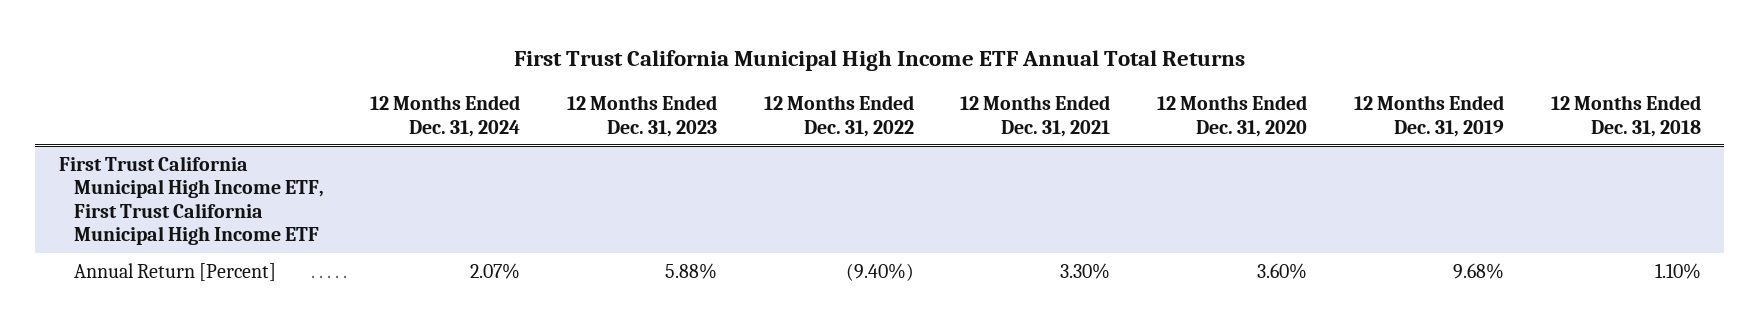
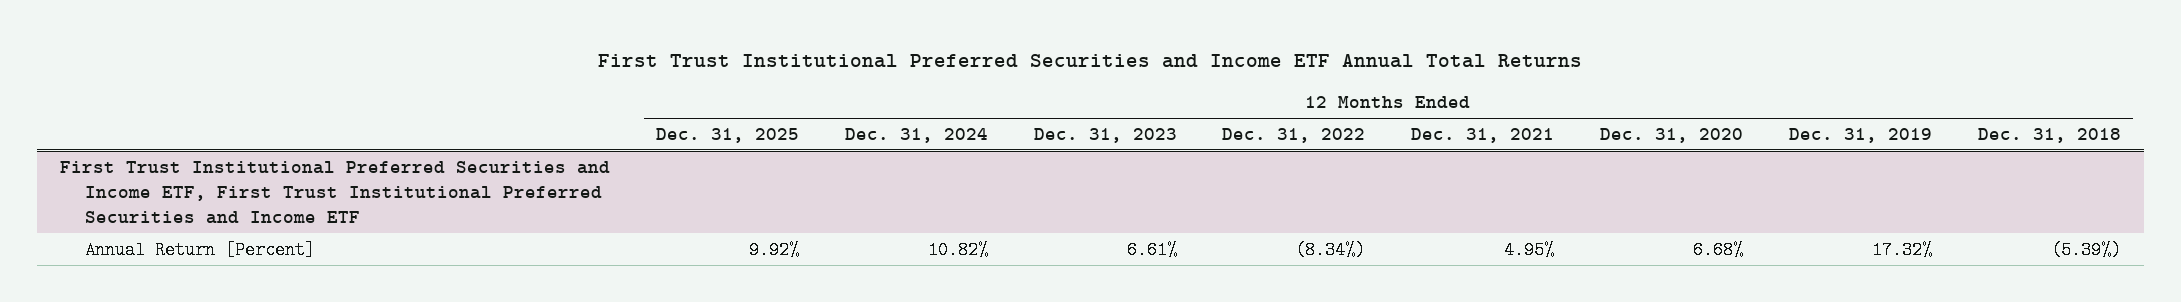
[513,49,1245,71] First Trust California Municipal High Income ETF Annual Total Returns -> [598,53,1583,68] First Trust Institutional Preferred Securities and Income ETF Annual Total Returns
none -> [655,127,799,143] Dec. 31, 2025
[58,155,324,246] First Trust California Municipal High Income ETF, First Trust California Municipal High Income ETF -> none
none -> [59,160,610,225] First Trust Institutional Preferred Securities and Income ETF, First Trust Institutional Preferred Securities and Income ETF
[470,262,521,279] 2.07% -> [927,240,988,259] 10.82%
[664,262,717,279] 5.88% -> [1126,240,1177,259] 6.61%
[845,262,914,281] (9.40%) -> [1295,240,1366,259] (8.34%)
[1060,262,1111,279] 3.30% -> [1504,240,1555,259] 4.95%
[1257,262,1308,279] 3.60% -> [1693,240,1744,259] 6.68%
[1452,262,1504,279] 9.68% -> [1872,240,1933,259] 17.32%
[1654,262,1701,279] 1.10% -> [2051,240,2122,259] (5.39%)

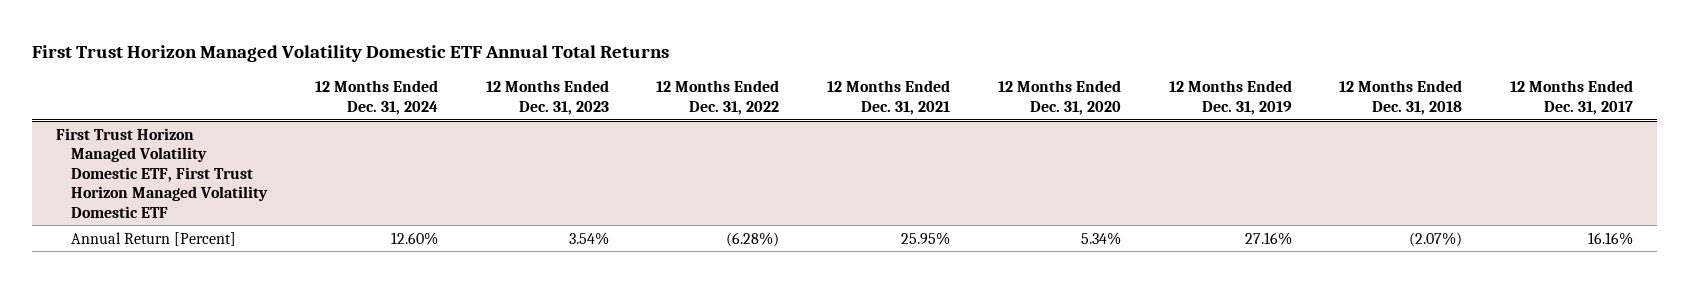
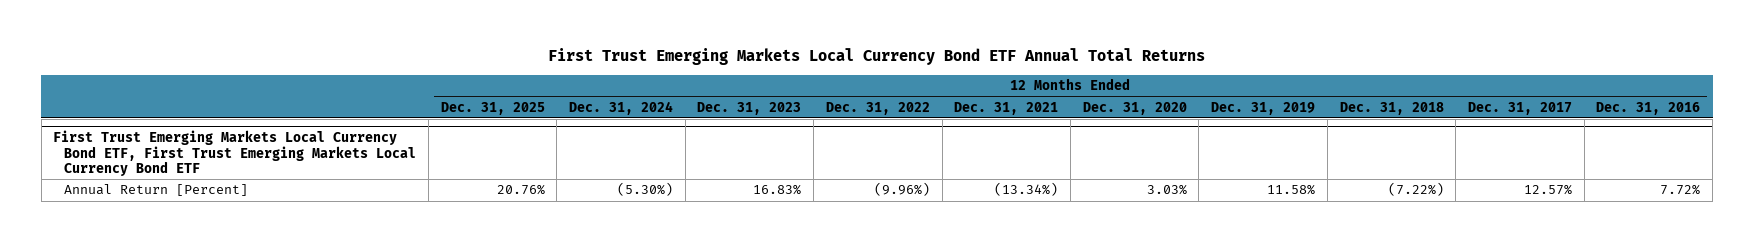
[32,44,670,62] First Trust Horizon Managed Volatility Domestic ETF Annual Total Returns -> [547,48,1205,66] First Trust Emerging Markets Local Currency Bond ETF Annual Total Returns
none -> [440,101,545,115] Dec. 31, 2025
none -> [1596,101,1701,115] Dec. 31, 2016
[56,127,268,218] First Trust Horizon Managed Volatility Domestic ETF, First Trust Horizon Managed Volatility Domestic ETF -> none
none -> [53,130,417,177] First Trust Emerging Markets Local Currency Bond ETF, First Trust Emerging Markets Local Currency Bond ETF
[390,231,438,245] 12.60% -> [616,182,673,197] (5.30%)
[568,231,609,245] 3.54% -> [753,184,802,196] 16.83%
[726,231,780,247] (6.28%) -> [873,182,930,197] (9.96%)
[901,231,951,245] 25.95% -> [994,182,1059,197] (13.34%)
[1080,231,1121,245] 5.34% -> [1146,184,1187,196] 3.03%
[1244,231,1292,245] 27.16% -> [1267,184,1316,196] 11.58%
[1409,231,1463,247] (2.07%) -> [1387,182,1444,197] (7.22%)
[1588,231,1634,245] 16.16% -> [1523,184,1572,196] 12.57%

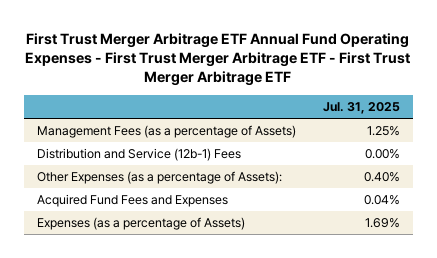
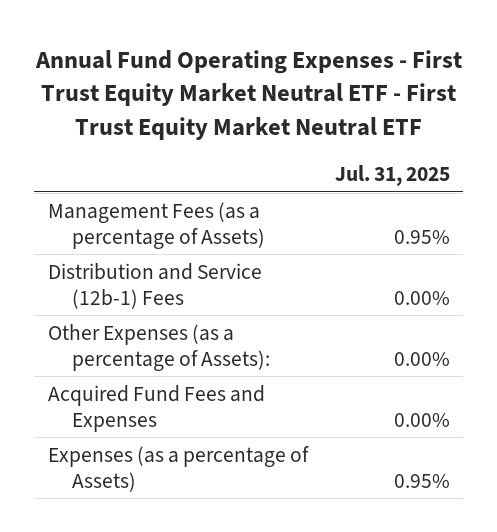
[25,32,411,87] First Trust Merger Arbitrage ETF Annual Fund Operating Expenses - First Trust Merger Arbitrage ETF - First Trust Merger Arbitrage ETF -> [34,49,462,140] Annual Fund Operating Expenses - First Trust Equity Market Neutral ETF - First Trust Equity Market Neutral ETF
[366,126,400,137] 1.25% -> [393,229,450,244] 0.95%
[363,172,400,183] 0.40% -> [393,351,450,366] 0.00%
[363,195,400,206] 0.04% -> [393,412,450,427] 0.00%
[364,218,400,229] 1.69% -> [393,473,450,488] 0.95%

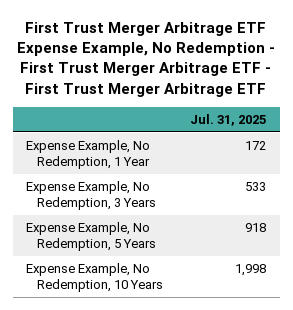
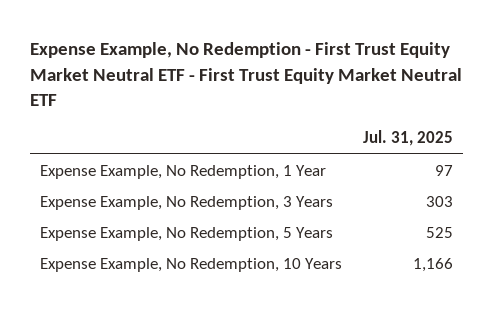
[17,21,276,97] First Trust Merger Arbitrage ETF Expense Example, No Redemption - First Trust Merger Arbitrage ETF - First Trust Merger Arbitrage ETF -> [29,42,462,107] Expense Example, No Redemption - First Trust Equity Market Neutral ETF - First Trust Equity Market Neutral ETF
[245,141,267,151] 172 -> [434,164,453,176] 97
[245,182,267,192] 533 -> [425,195,453,207] 303
[245,223,267,233] 918 -> [425,226,453,238] 525
[235,264,267,277] 1,998 -> [412,257,453,272] 1,166

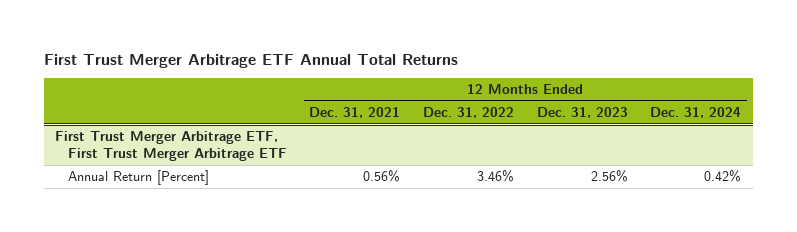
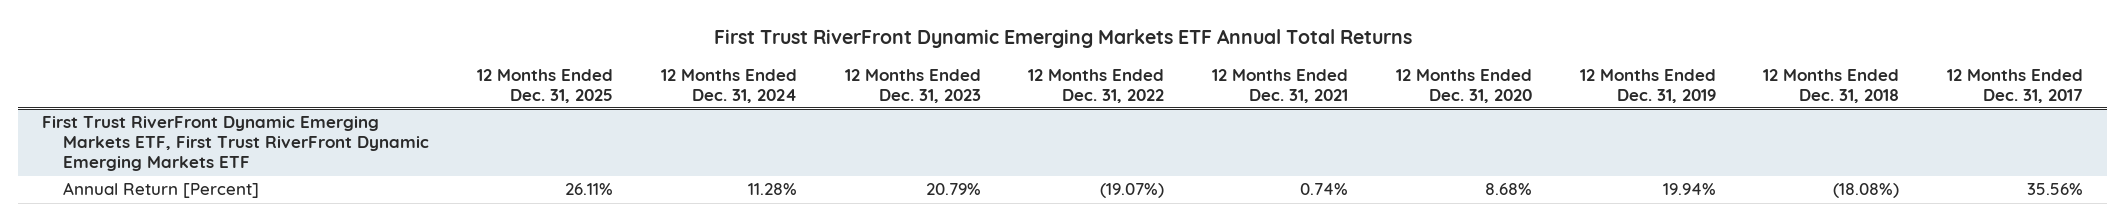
[44,53,459,68] First Trust Merger Arbitrage ETF Annual Total Returns -> [713,29,1412,49] First Trust RiverFront Dynamic Emerging Markets ETF Annual Total Returns
none -> [477,68,614,103] 12 Months Ended Dec. 31, 2025
none -> [1395,68,1532,103] 12 Months Ended Dec. 31, 2020
none -> [1579,68,1716,103] 12 Months Ended Dec. 31, 2019
none -> [1763,68,1900,103] 12 Months Ended Dec. 31, 2018
none -> [1947,68,2084,103] 12 Months Ended Dec. 31, 2017
[55,131,287,161] First Trust Merger Arbitrage ETF, First Trust Merger Arbitrage ETF -> none
none -> [41,116,430,172] First Trust RiverFront Dynamic Emerging Markets ETF, First Trust RiverFront Dynamic Emerging Markets ETF
[363,170,401,183] 0.56% -> [1300,183,1349,196] 0.74%
[476,170,514,183] 3.46% -> [1100,183,1165,199] (19.07%)
[590,170,628,183] 2.56% -> [925,183,981,196] 20.79%
[704,170,742,183] 0.42% -> [747,183,797,196] 11.28%

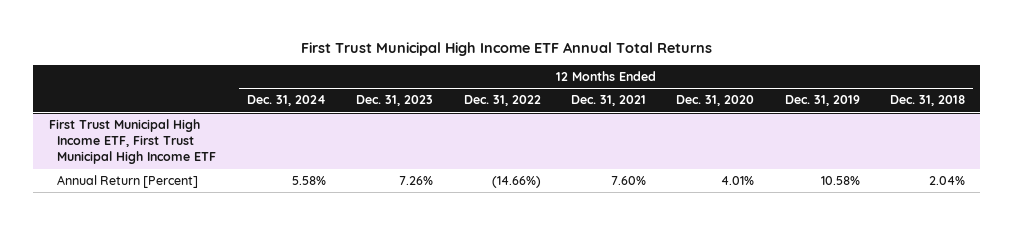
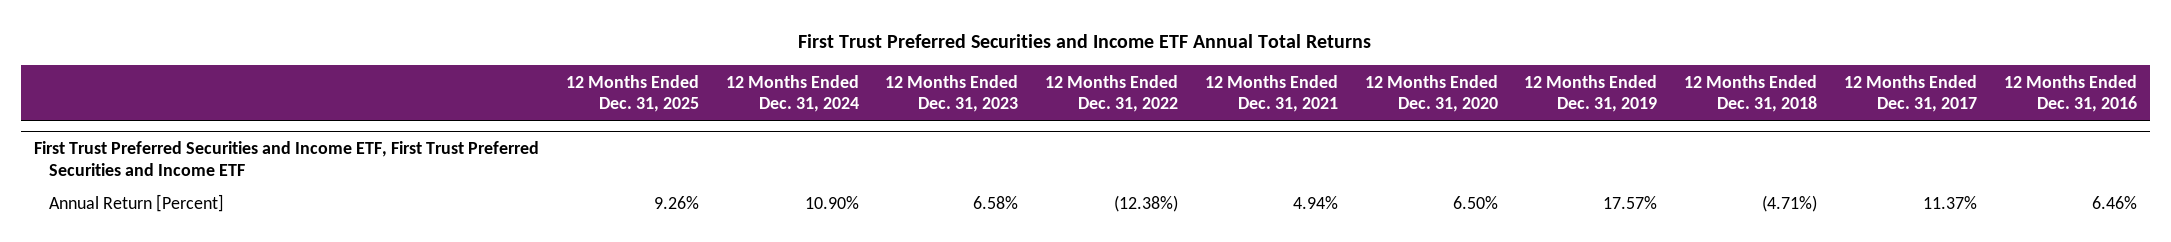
[300,41,712,56] First Trust Municipal High Income ETF Annual Total Returns -> [798,33,1372,48] First Trust Preferred Securities and Income ETF Annual Total Returns
none -> [565,74,699,113] 12 Months Ended Dec. 31, 2025
none -> [1843,74,1977,113] 12 Months Ended Dec. 31, 2017
none -> [2003,74,2137,113] 12 Months Ended Dec. 31, 2016
[48,119,217,165] First Trust Municipal High Income ETF, First Trust Municipal High Income ETF -> none
none -> [34,141,540,176] First Trust Preferred Securities and Income ETF, First Trust Preferred Securities and Income ETF
[291,176,326,186] 5.58% -> [804,196,859,210] 10.90%
[399,176,434,186] 7.26% -> [973,196,1019,210] 6.58%
[491,176,541,189] (14.66%) -> [1114,195,1179,213] (12.38%)
[611,176,647,186] 7.60% -> [1292,196,1338,210] 4.94%
[721,176,755,186] 4.01% -> [1452,196,1498,210] 6.50%
[820,176,860,186] 10.58% -> [1603,196,1658,210] 17.57%
[929,176,966,186] 2.04% -> [1762,195,1818,213] (4.71%)

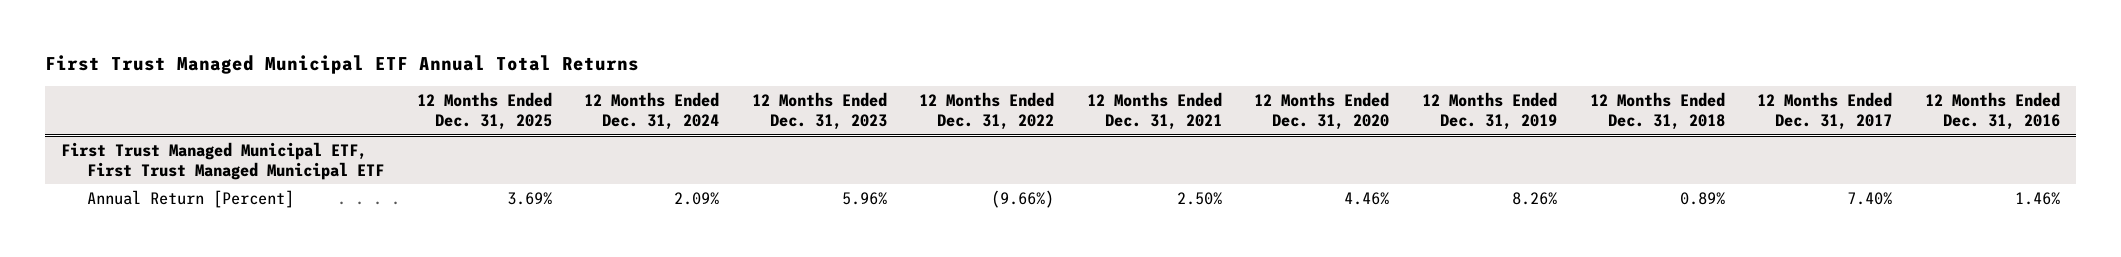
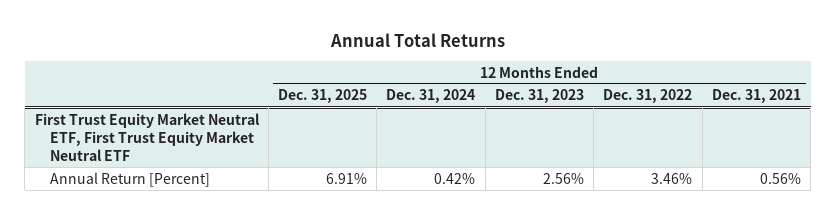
[44,55,639,75] First Trust Managed Municipal ETF Annual Total Returns -> [329,32,505,47] Annual Total Returns
[1254,92,1390,131] 12 Months Ended Dec. 31, 2020 -> none
[1421,92,1557,131] 12 Months Ended Dec. 31, 2019 -> none
[1589,92,1725,131] 12 Months Ended Dec. 31, 2018 -> none
[1757,92,1893,131] 12 Months Ended Dec. 31, 2017 -> none
[1924,92,2060,131] 12 Months Ended Dec. 31, 2016 -> none
[61,141,385,180] First Trust Managed Municipal ETF, First Trust Managed Municipal ETF -> none
none -> [34,112,260,161] First Trust Equity Market Neutral ETF, First Trust Equity Market Neutral ETF
[506,191,552,205] 3.69% -> [326,172,368,184] 6.91%
[674,191,720,205] 2.09% -> [434,172,476,184] 0.42%
[841,191,887,205] 5.96% -> [542,172,584,184] 2.56%
[991,189,1055,208] (9.66%) -> [651,172,693,184] 3.46%
[1176,191,1222,205] 2.50% -> [759,172,801,184] 0.56%

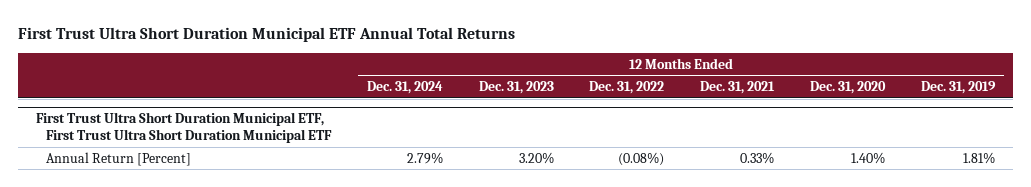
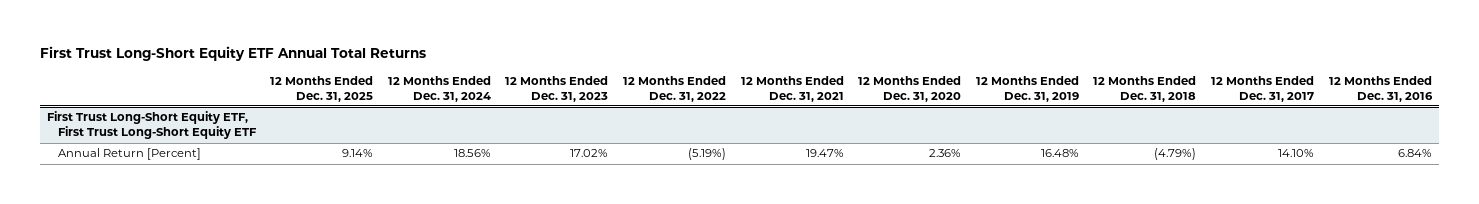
[18,27,516,43] First Trust Ultra Short Duration Municipal ETF Annual Total Returns -> [40,46,427,62] First Trust Long-Short Equity ETF Annual Total Returns
none -> [270,75,374,102] 12 Months Ended Dec. 31, 2025
none -> [1093,75,1197,102] 12 Months Ended Dec. 31, 2018
none -> [1210,75,1314,102] 12 Months Ended Dec. 31, 2017
none -> [1328,75,1433,102] 12 Months Ended Dec. 31, 2016
[36,112,332,144] First Trust Ultra Short Duration Municipal ETF, First Trust Ultra Short Duration Municipal ETF -> none
none -> [47,111,257,140] First Trust Long-Short Equity ETF, First Trust Long-Short Equity ETF
[406,151,443,164] 2.79% -> [453,149,491,158] 18.56%
[518,151,554,164] 3.20% -> [570,149,609,158] 17.02%
[618,151,665,166] (0.08%) -> [688,148,727,161] (5.19%)
[740,151,775,164] 0.33% -> [805,149,844,158] 19.47%
[850,151,885,164] 1.40% -> [929,149,962,158] 2.36%
[962,151,995,164] 1.81% -> [1040,149,1079,158] 16.48%

